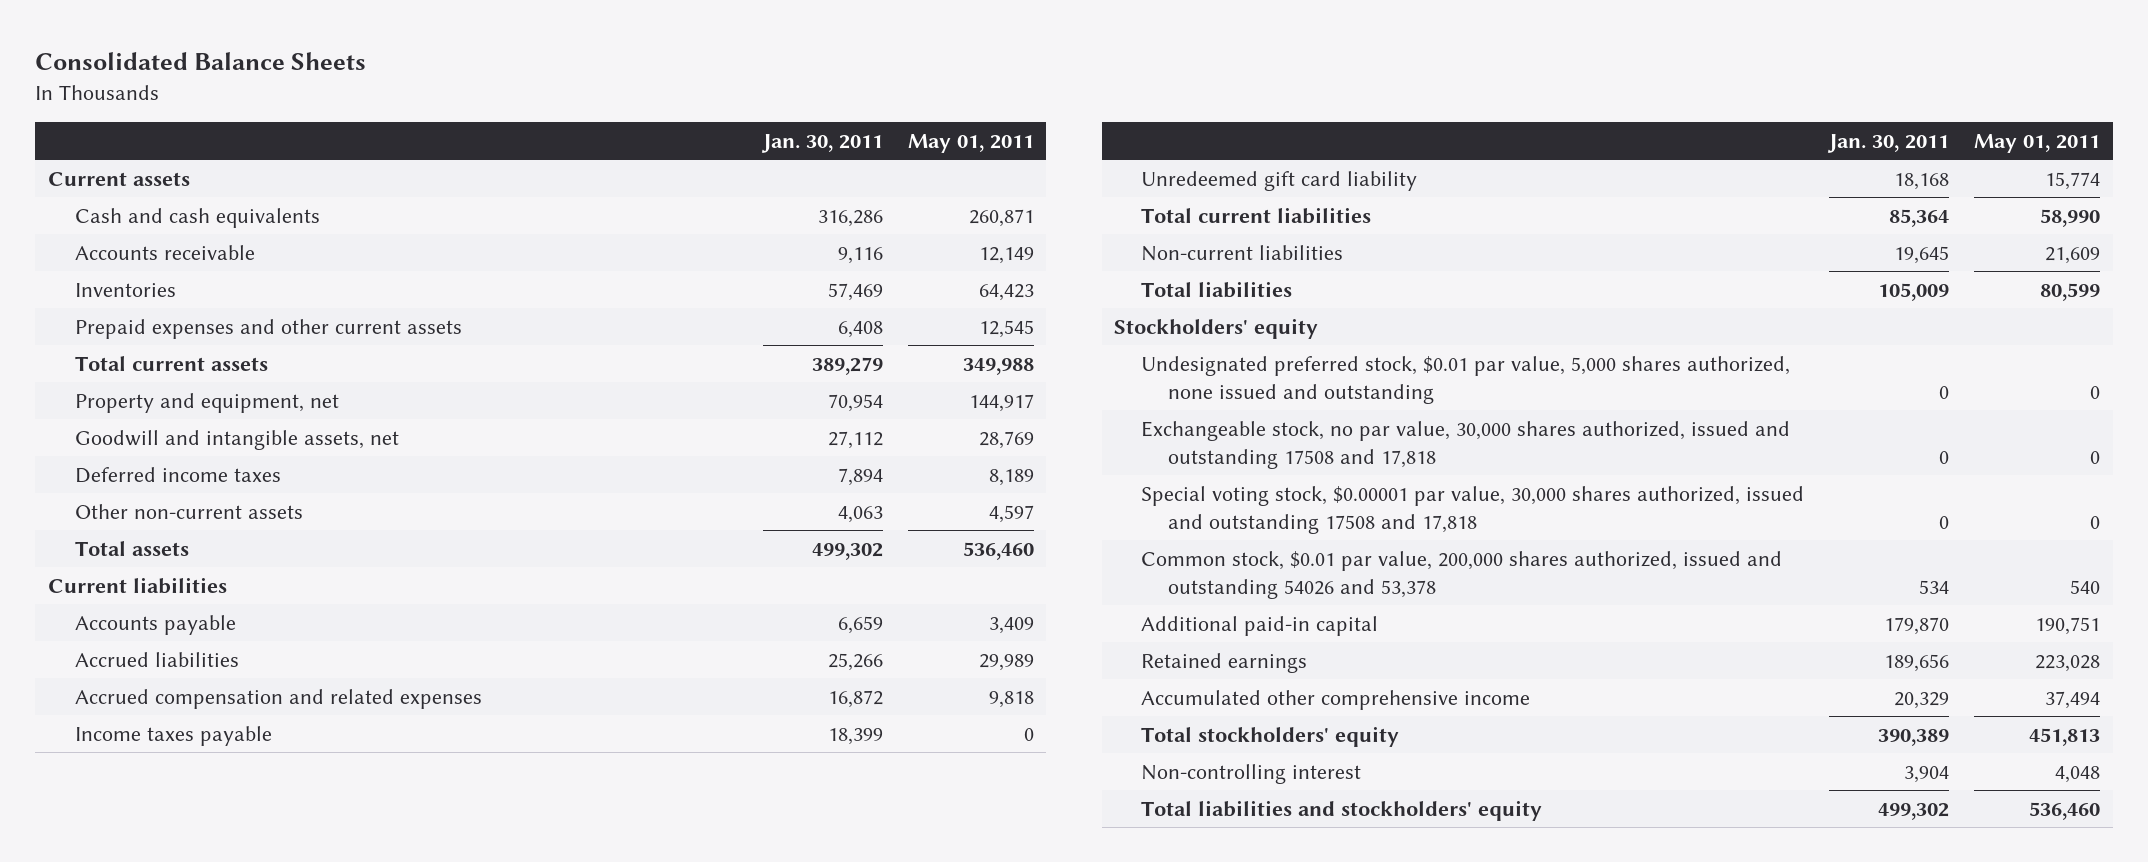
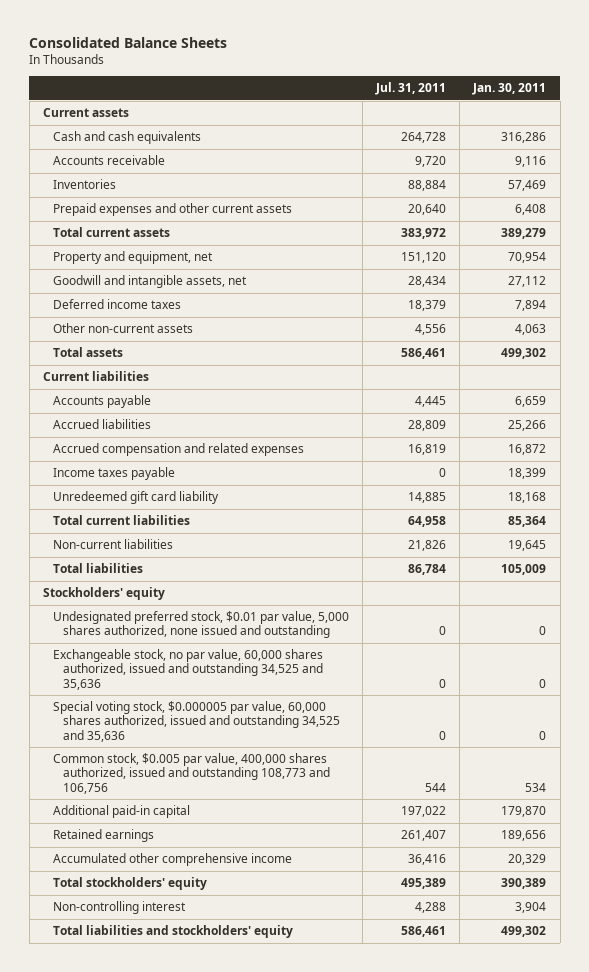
[907,133,1034,153] May 01, 2011 -> none
none -> [375,82,447,96] Jul. 31, 2011
[1141,420,1791,469] Exchangeable stock, no par value, 30,000 shares authorized, issued and outstanding 17508 and 17,818 -> [52,649,323,690] Exchangeable stock, no par value, 60,000 shares authorized, issued and outstanding 34,525 and 35,636
[1141,485,1805,534] Special voting stock, $0.00001 par value, 30,000 shares authorized, issued and outstanding 17508 and 17,818 -> [52,701,340,742] Special voting stock, $0.000005 par value, 60,000 shares authorized, issued and outstanding 34,525 and 35,636
[1141,550,1783,599] Common stock, $0.01 par value, 200,000 shares authorized, issued and outstanding 54026 and 53,378 -> [52,753,330,794] Common stock, $0.005 par value, 400,000 shares authorized, issued and outstanding 108,773 and 106,756

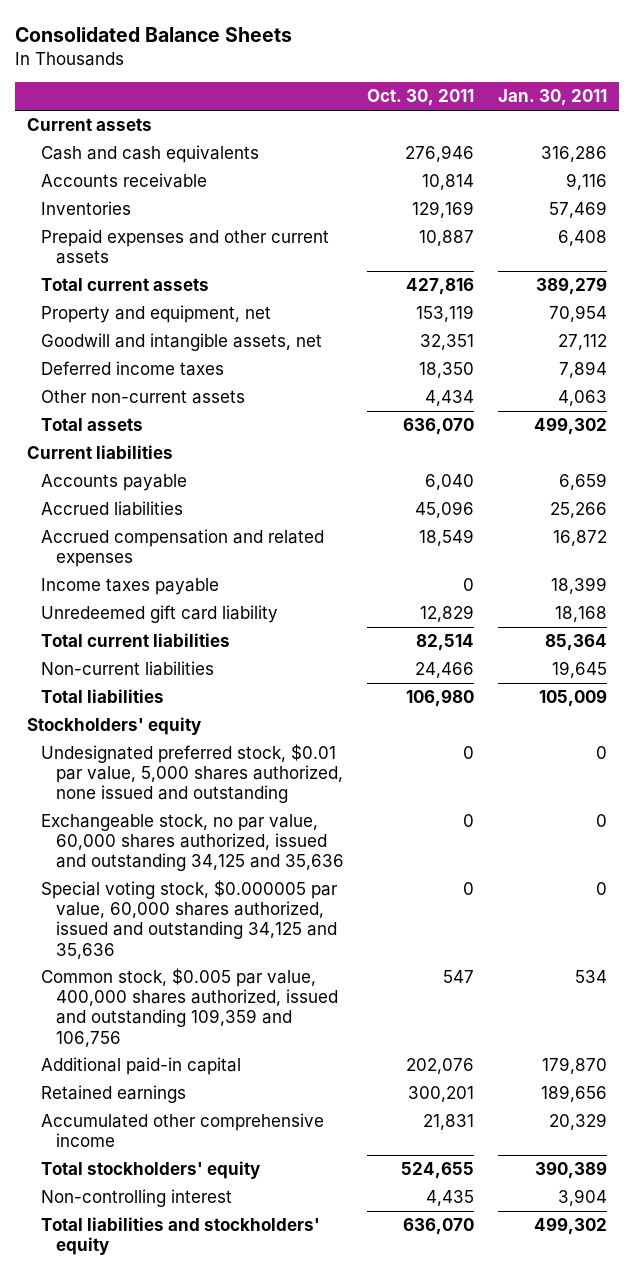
[375,82,447,96] Jul. 31, 2011 -> none
none -> [367,89,475,107] Oct. 30, 2011
[52,649,323,690] Exchangeable stock, no par value, 60,000 shares authorized, issued and outstanding 34,525 and 35,636 -> [41,814,344,872] Exchangeable stock, no par value, 60,000 shares authorized, issued and outstanding 34,125 and 35,636
[52,701,340,742] Special voting stock, $0.000005 par value, 60,000 shares authorized, issued and outstanding 34,525 and 35,636 -> [41,880,339,959] Special voting stock, $0.000005 par value, 60,000 shares authorized, issued and outstanding 34,125 and 35,636
[52,753,330,794] Common stock, $0.005 par value, 400,000 shares authorized, issued and outstanding 108,773 and 106,756 -> [41,968,338,1047] Common stock, $0.005 par value, 400,000 shares authorized, issued and outstanding 109,359 and 106,756

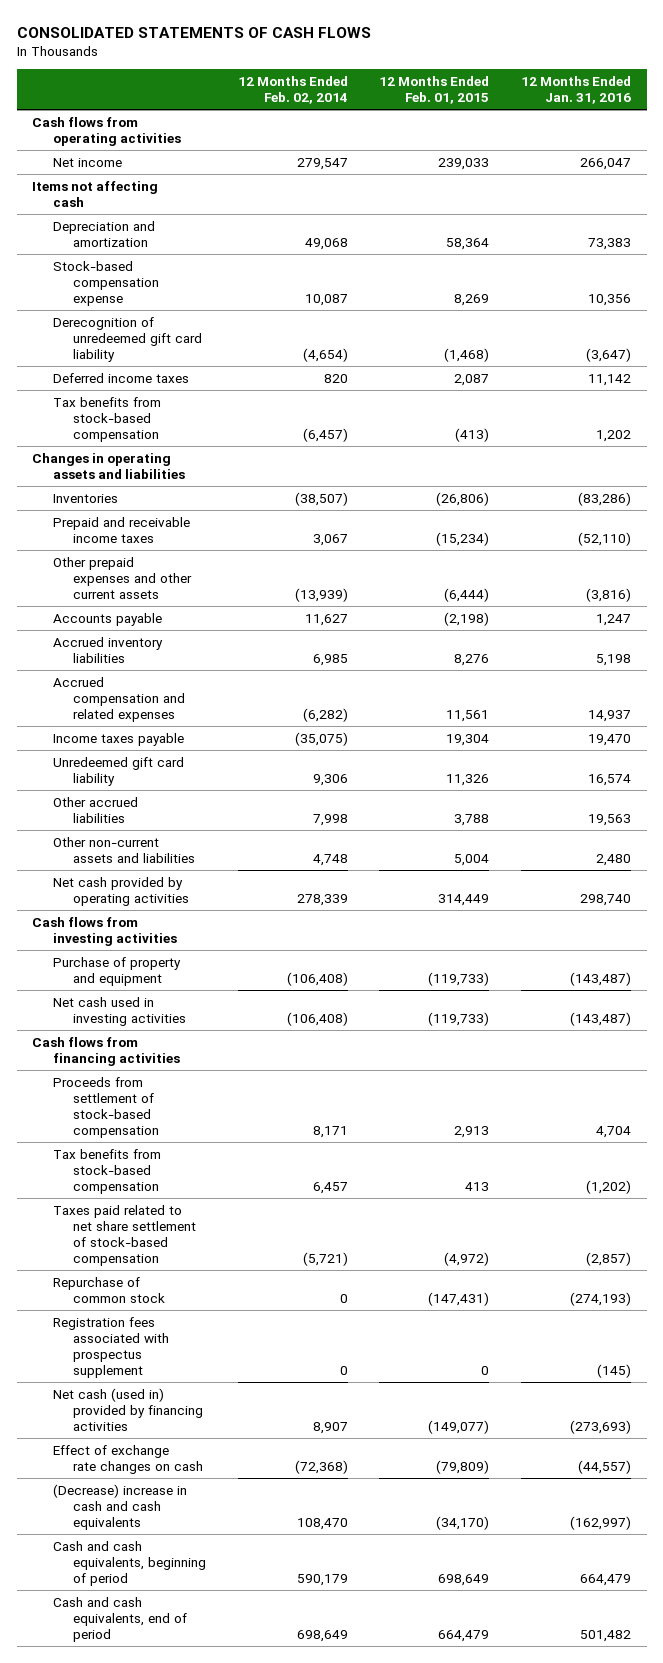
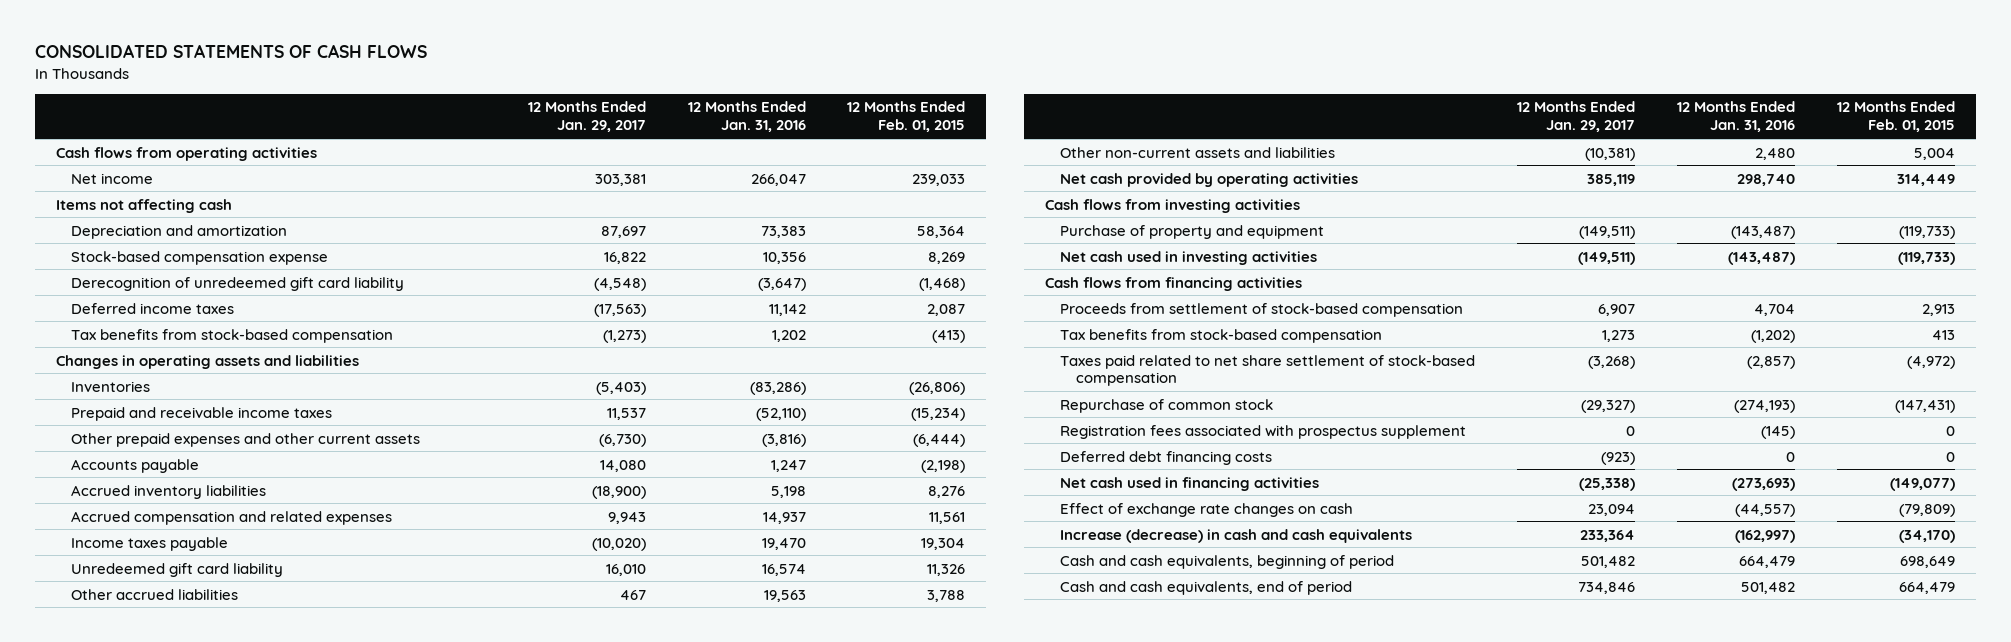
[237,76,348,105] 12 Months Ended Feb. 02, 2014 -> none
none -> [527,101,646,133] 12 Months Ended Jan. 29, 2017
none -> [1060,450,1273,465] Deferred debt financing costs
[52,1387,204,1431] Net cash (used in) provided by financing activities -> [1060,476,1320,491] Net cash used in financing activities
[52,1483,187,1530] (Decrease) increase in cash and cash equivalents -> [1060,528,1413,543] Increase (decrease) in cash and cash equivalents

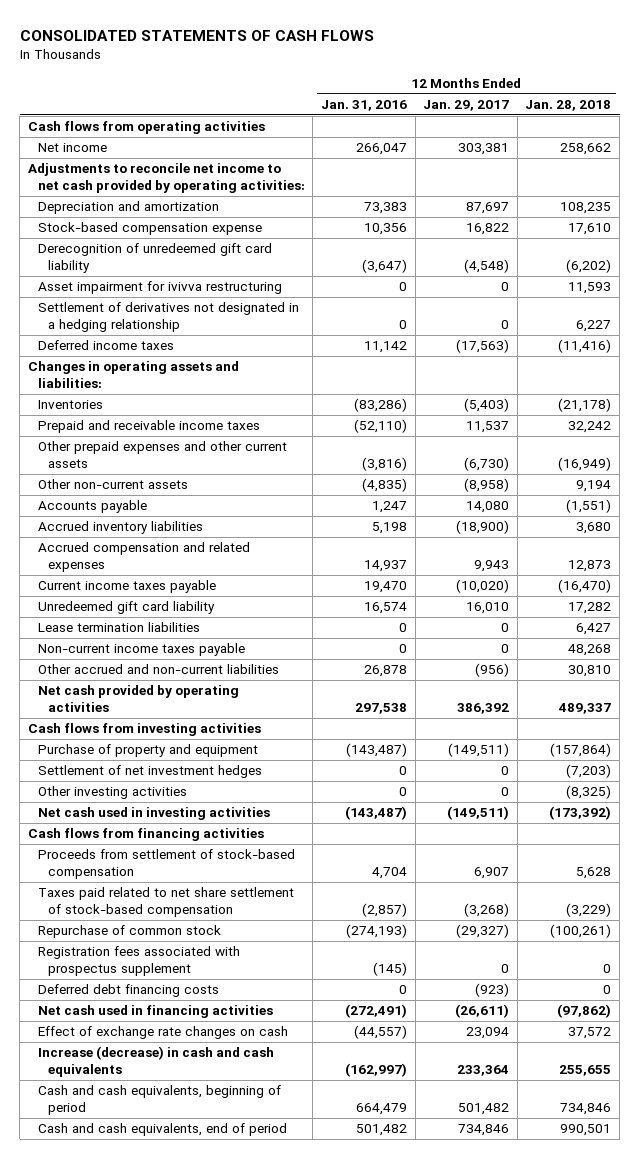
[847,101,966,133] 12 Months Ended Feb. 01, 2015 -> none
none -> [525,100,612,112] Jan. 28, 2018
[55,198,232,213] Items not affecting cash -> [27,163,305,194] Adjustments to reconcile net income to net cash provided by operating activities:
none -> [37,281,282,295] Asset impairment for ivivva restructuring
none -> [37,302,299,333] Settlement of derivatives not designated in a hedging relationship
[71,328,394,343] Tax benefits from stock-based compensation -> none
[55,354,359,369] Changes in operating assets and liabilities -> [27,361,239,389] Changes in operating assets and liabilities:
none -> [37,479,188,490] Other non-current assets
[71,536,229,551] Income taxes payable -> [37,580,216,594] Current income taxes payable
[1060,146,1336,158] Other non-current assets and liabilities -> none
none -> [37,622,200,633] Lease termination liabilities
none -> [37,643,245,657] Non-current income taxes payable
[71,588,239,600] Other accrued liabilities -> [37,664,279,675] Other accrued and non-current liabilities
[619,589,646,600] 467 -> [475,663,510,678] (956)
[763,589,806,602] 19,563 -> [363,665,407,678] 26,878
[1587,173,1636,186] 385,119 -> [457,703,510,715] 386,392
[1736,173,1795,186] 298,740 -> [354,703,407,715] 297,538
none -> [37,765,262,779] Settlement of net investment hedges
none -> [37,786,187,800] Other investing activities
[1060,328,1383,343] Tax benefits from stock-based compensation -> none
[1579,477,1636,491] (25,338) -> [455,1004,510,1019] (26,611)
[1731,477,1795,491] (273,693) -> [344,1004,407,1019] (272,491)

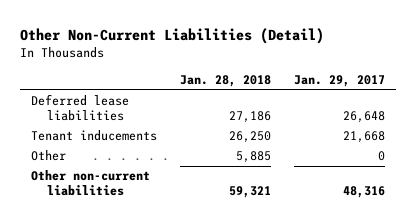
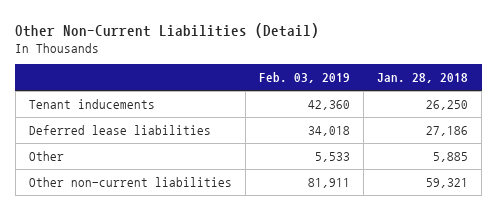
[293,75,385,88] Jan. 29, 2017 -> none
none -> [259,72,351,84] Feb. 03, 2019
[31,94,130,122] Deferred lease liabilities -> [29,124,212,135] Deferred lease liabilities

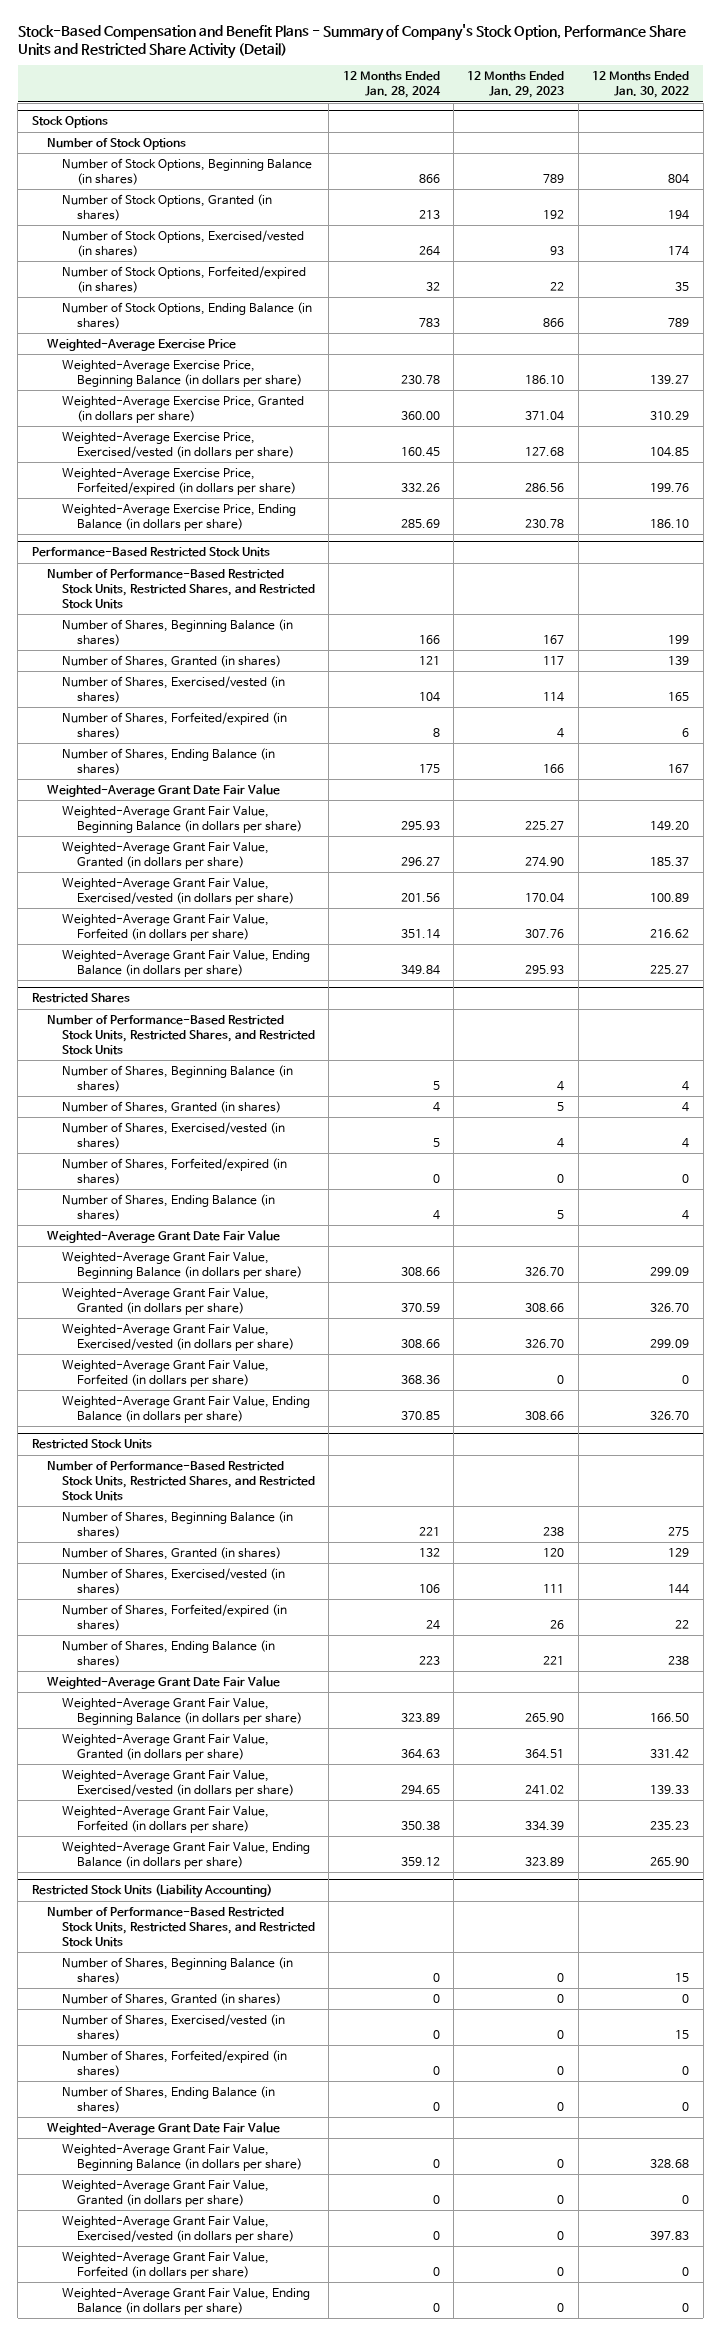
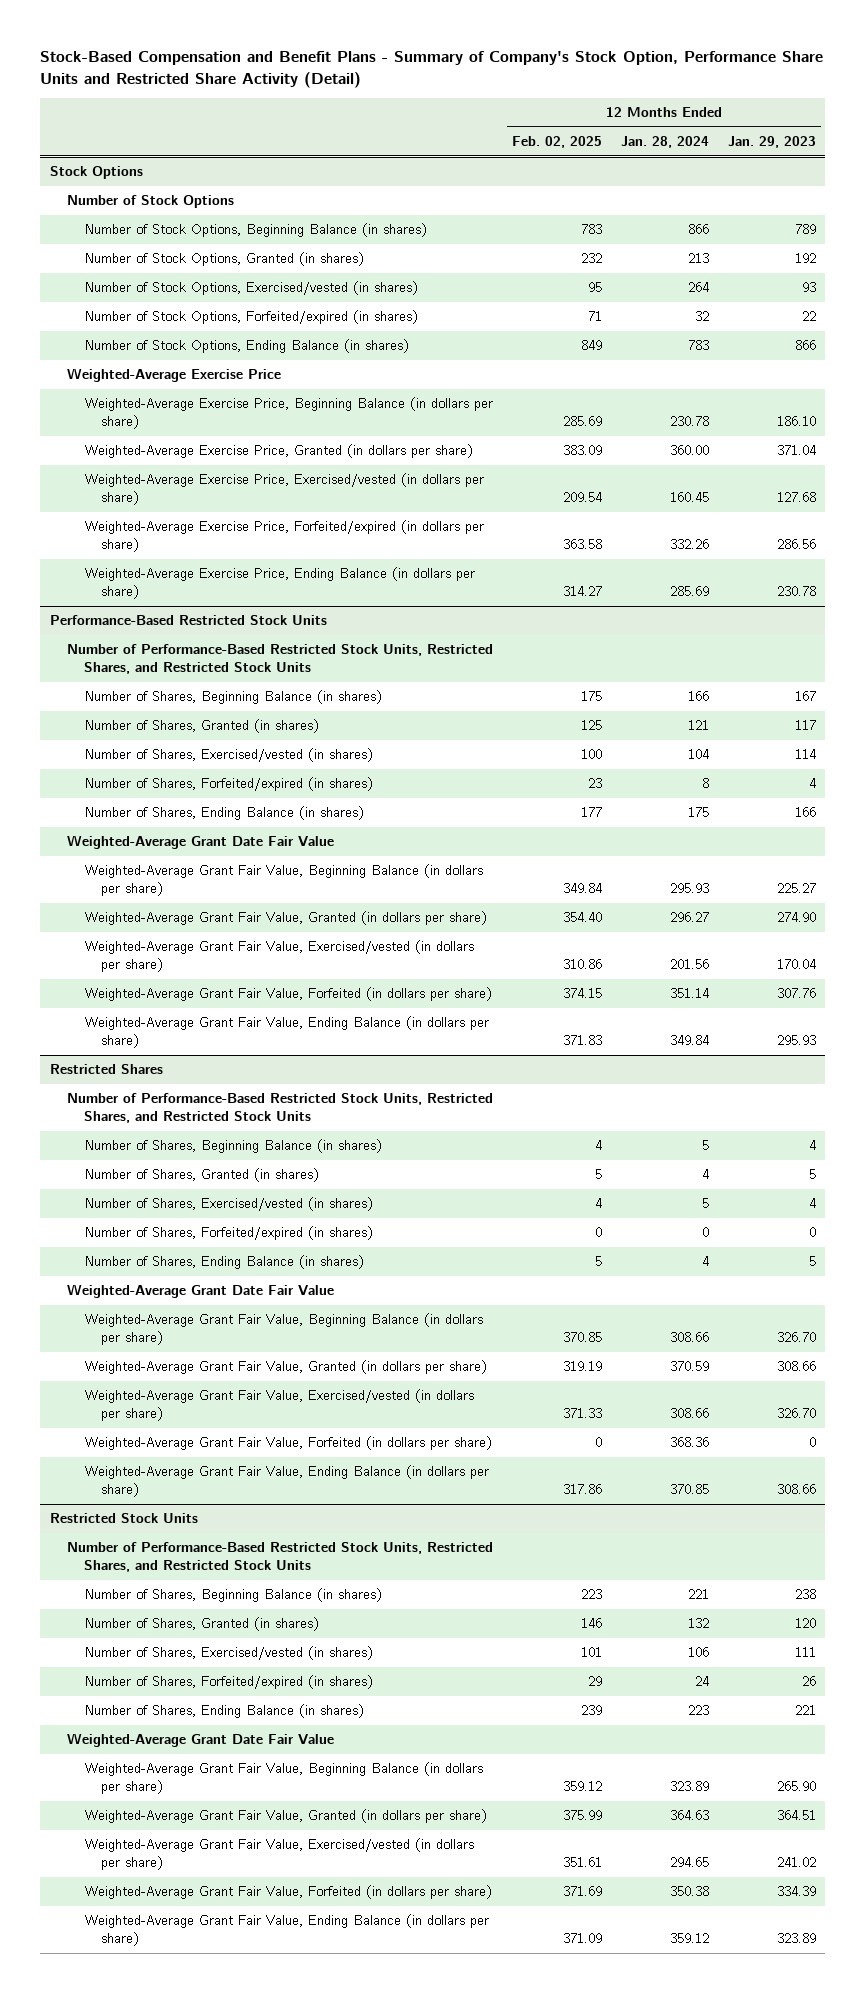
[592,71,690,99] 12 Months Ended Jan. 30, 2022 -> none
none -> [512,136,603,149] Feb. 02, 2025
[31,1884,272,1899] Restricted Stock Units (Liability Accounting) -> none
[46,1906,315,1947] Number of Performance-Based Restricted Stock Units, Restricted Shares, and Restricted Stock Units -> none
[61,1956,293,1984] Number of Shares, Beginning Balance (in shares) -> none
[61,1992,281,2006] Number of Shares, Granted (in shares) -> none
[61,2013,285,2041] Number of Shares, Exercised/vested (in shares) -> none
[61,2049,287,2077] Number of Shares, Forfeited/expired (in shares) -> none
[61,2085,275,2113] Number of Shares, Ending Balance (in shares) -> none
[46,2121,280,2135] Weighted-Average Grant Date Fair Value -> none
[61,2143,302,2171] Weighted-Average Grant Fair Value, Beginning Balance (in dollars per share) -> none
[61,2179,269,2207] Weighted-Average Grant Fair Value, Granted (in dollars per share) -> none
[61,2215,294,2243] Weighted-Average Grant Fair Value, Exercised/vested (in dollars per share) -> none
[61,2251,269,2279] Weighted-Average Grant Fair Value, Forfeited (in dollars per share) -> none
[61,2287,310,2315] Weighted-Average Grant Fair Value, Ending Balance (in dollars per share) -> none

